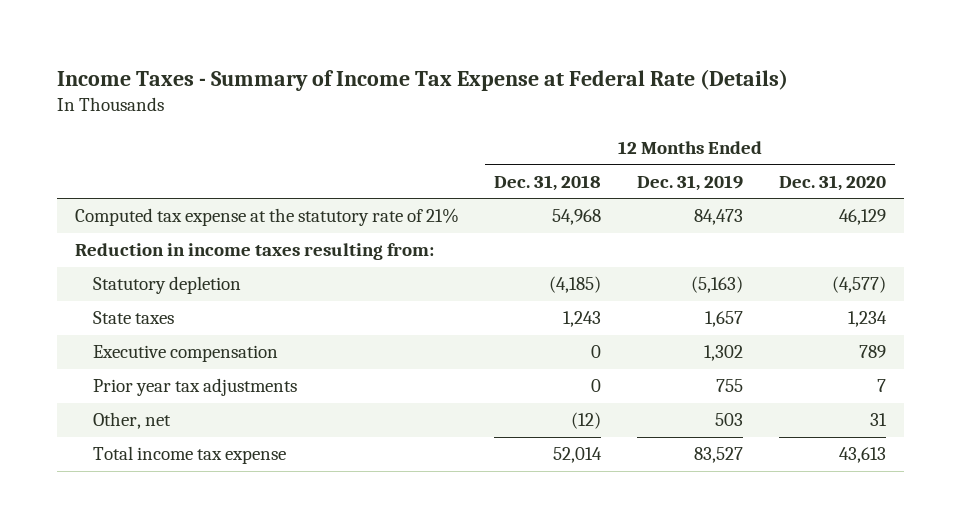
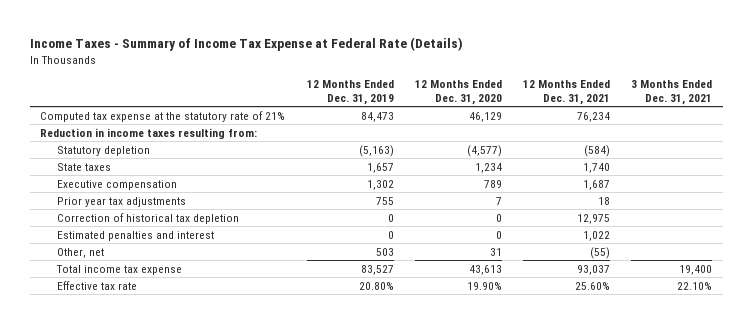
[494,174,602,191] Dec. 31, 2018 -> none
none -> [523,80,611,105] 12 Months Ended Dec. 31, 2021
none -> [631,80,713,105] 3 Months Ended Dec. 31, 2021
none -> [56,212,239,224] Correction of historical tax depletion
none -> [56,230,214,241] Estimated penalties and interest
none -> [56,280,137,290] Effective tax rate

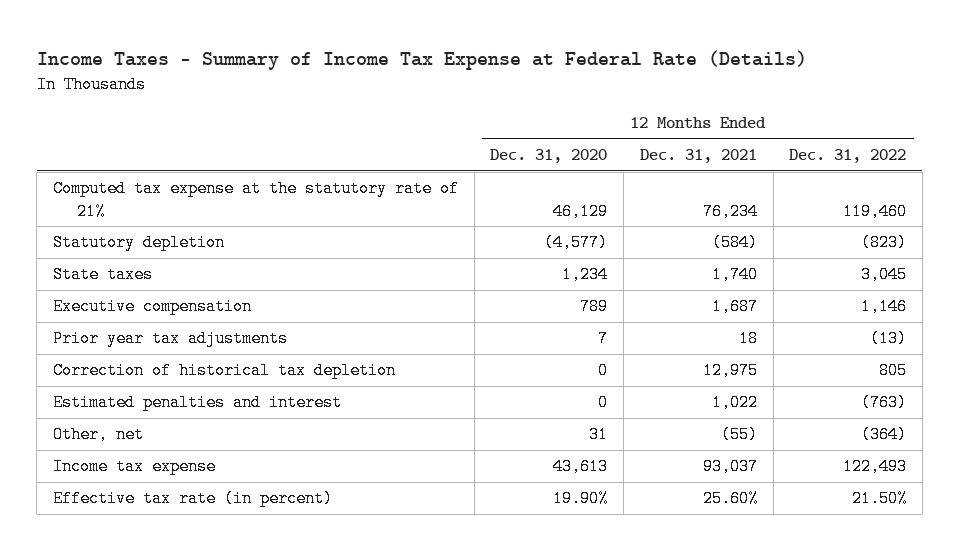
[306,80,394,105] 12 Months Ended Dec. 31, 2019 -> none
[631,80,713,105] 3 Months Ended Dec. 31, 2021 -> none
none -> [789,149,907,164] Dec. 31, 2022
[40,127,258,139] Reduction in income taxes resulting from: -> none
[55,264,182,275] Total income tax expense -> [52,458,216,476] Income tax expense
[56,280,137,290] Effective tax rate -> [52,490,333,508] Effective tax rate (in percent)

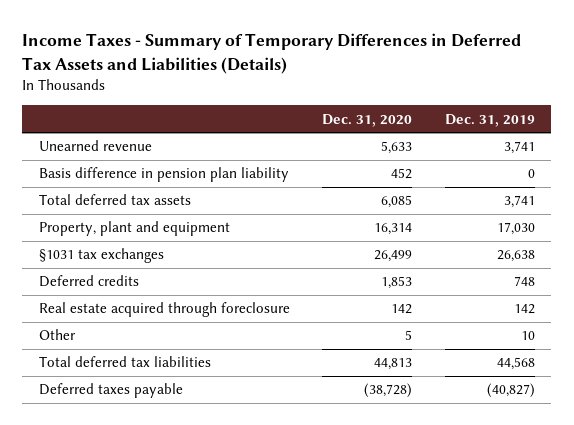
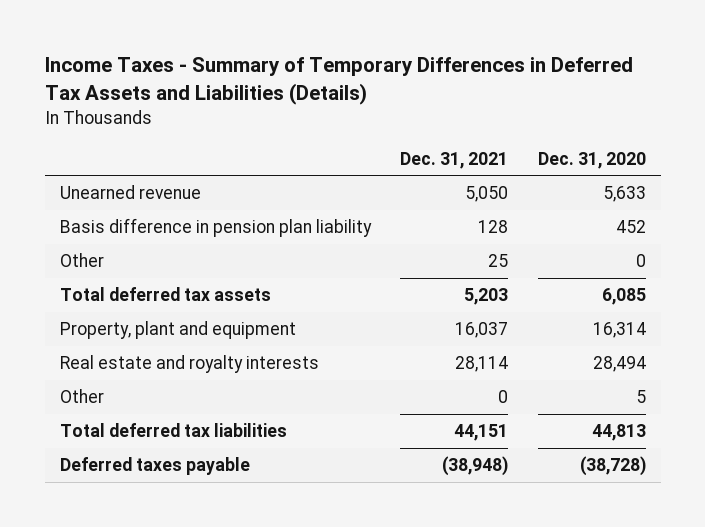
[444,113,535,127] Dec. 31, 2019 -> none
none -> [400,151,509,169] Dec. 31, 2021
none -> [59,253,104,268] Other
[38,248,164,264] §1031 tax exchanges -> none
[38,275,139,288] Deferred credits -> none
[38,302,290,318] Real estate acquired through foreclosure -> none
none -> [59,355,319,374] Real estate and royalty interests

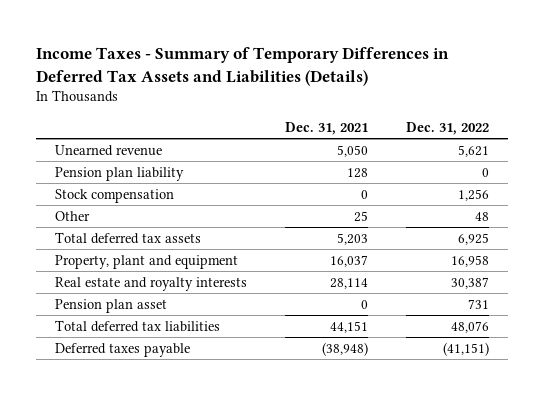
[537,151,646,169] Dec. 31, 2020 -> none
none -> [406,121,490,135] Dec. 31, 2022
[59,218,372,238] Basis difference in pension plan liability -> [55,166,185,181] Pension plan liability
none -> [55,188,175,203] Stock compensation
[59,389,104,404] Other -> none
none -> [55,298,168,313] Pension plan asset

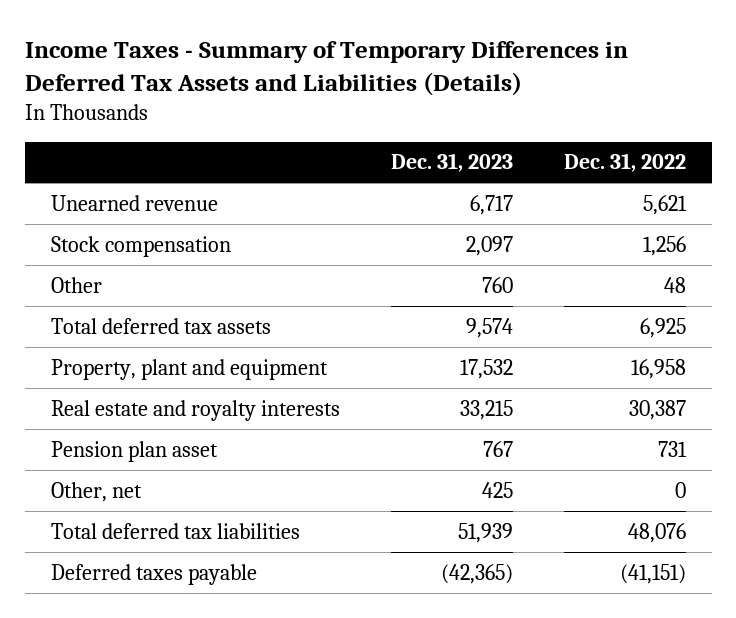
[285,121,369,135] Dec. 31, 2021 -> none
none -> [390,153,513,173] Dec. 31, 2023
[55,166,185,181] Pension plan liability -> none
none -> [50,481,142,502] Other, net

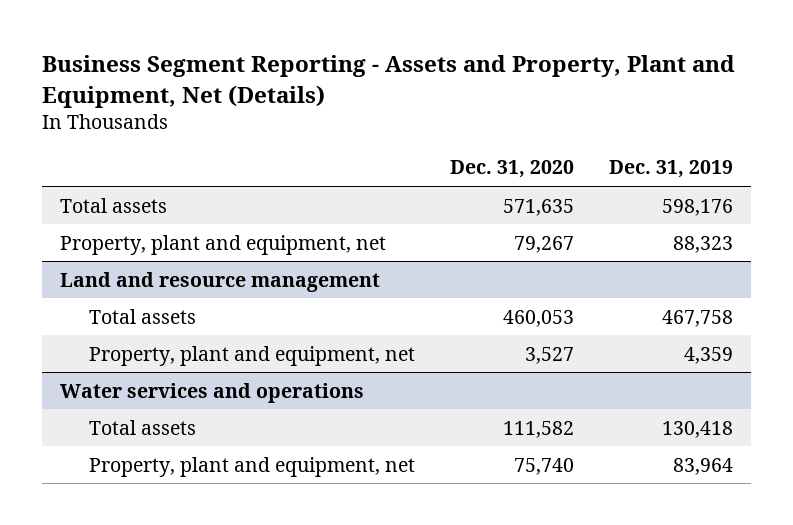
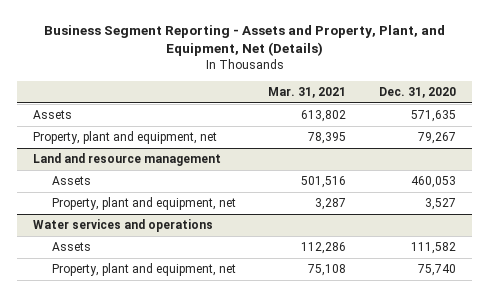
[42,55,736,108] Business Segment Reporting - Assets and Property, Plant and Equipment, Net (Details) -> [43,25,445,57] Business Segment Reporting - Assets and Property, Plant, and Equipment, Net (Details)
[608,160,733,179] Dec. 31, 2019 -> none
none -> [268,87,347,99] Mar. 31, 2021
[59,197,167,213] Total assets -> [33,110,73,120] Assets
[88,308,196,324] Total assets -> [51,176,91,186] Assets
[88,419,196,435] Total assets -> [51,242,91,252] Assets

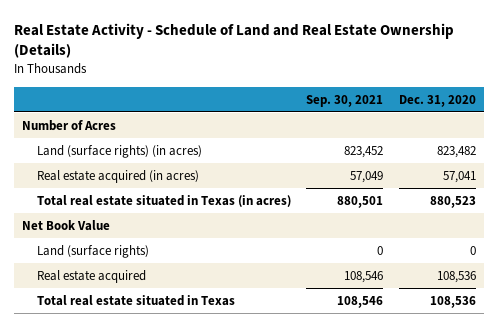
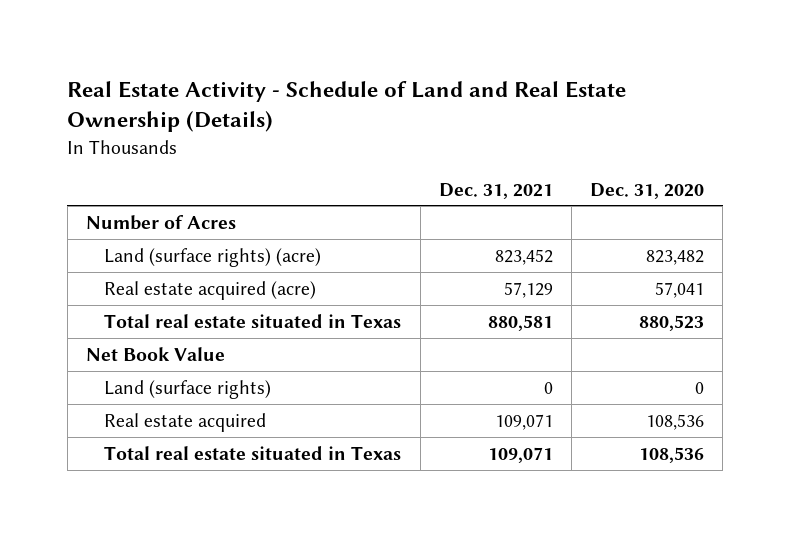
[306,94,384,107] Sep. 30, 2021 -> none
none -> [438,182,553,199] Dec. 31, 2021
[36,144,202,158] Land (surface rights) (in acres) -> [104,247,322,267] Land (surface rights) (acre)
[36,169,199,183] Real estate acquired (in acres) -> [104,280,317,300] Real estate acquired (acre)
[36,194,291,207] Total real estate situated in Texas (in acres) -> [104,313,402,328] Total real estate situated in Texas

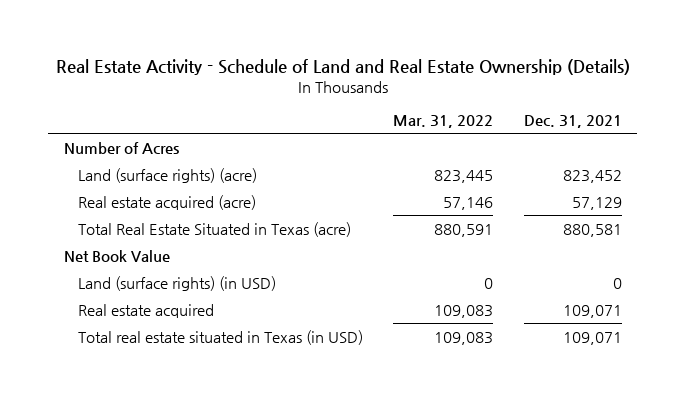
[590,182,705,199] Dec. 31, 2020 -> none
none -> [393,115,494,129] Mar. 31, 2022
[104,313,402,328] Total real estate situated in Texas -> [77,221,351,237] Total Real Estate Situated in Texas (acre)
[104,379,272,399] Land (surface rights) -> [77,275,276,291] Land (surface rights) (in USD)
[104,445,402,460] Total real estate situated in Texas -> [77,329,363,345] Total real estate situated in Texas (in USD)

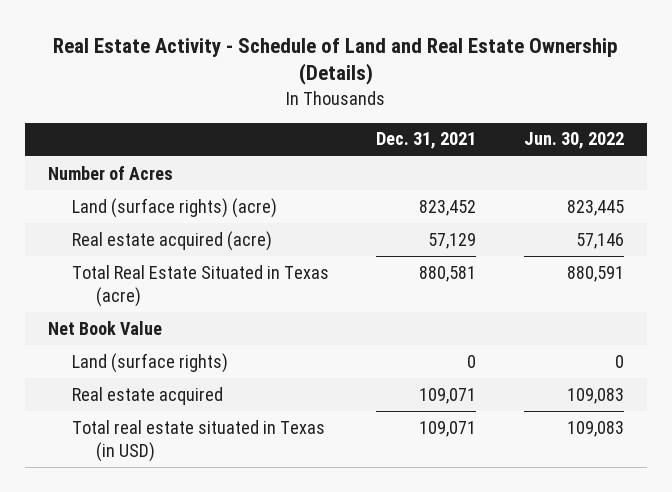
[393,115,494,129] Mar. 31, 2022 -> none
none -> [523,132,624,150] Jun. 30, 2022
[77,275,276,291] Land (surface rights) (in USD) -> [72,352,229,373] Land (surface rights)

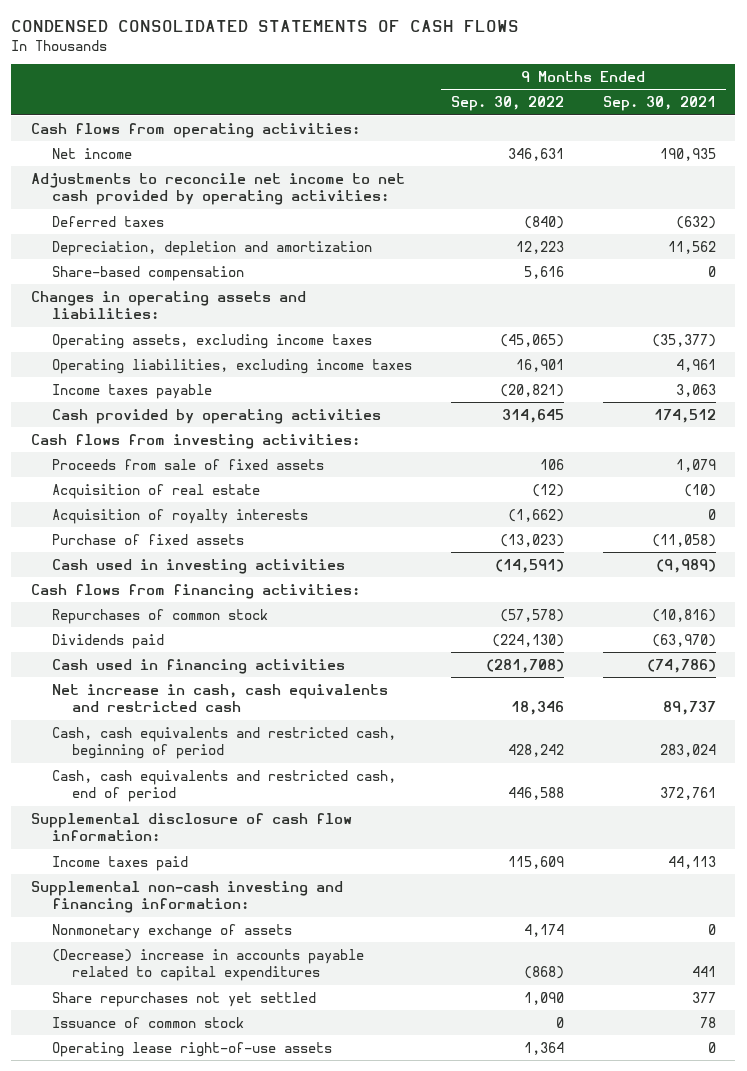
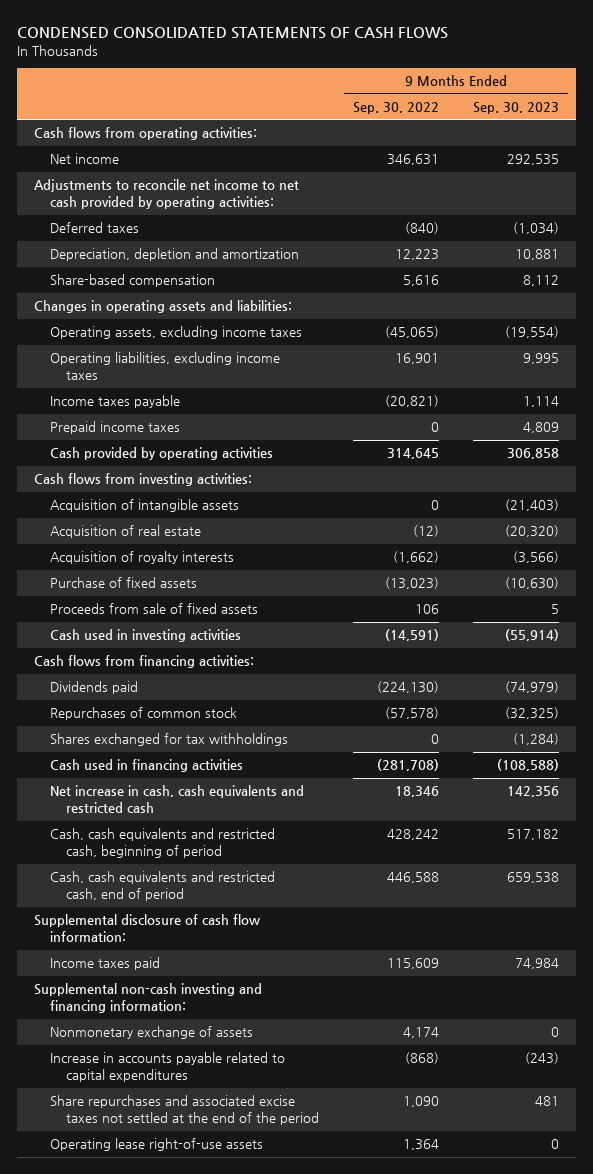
[602,96,716,112] Sep. 30, 2021 -> none
none -> [473,101,560,114] Sep. 30, 2023
none -> [49,421,180,435] Prepaid income taxes
none -> [49,499,239,513] Acquisition of intangible assets
[51,458,324,470] Proceeds from sale of fixed assets -> [49,603,258,615] Proceeds from sale of fixed assets
[51,608,268,624] Repurchases of common stock -> [49,707,237,721] Repurchases of common stock
none -> [49,733,288,747] Shares exchanged for tax withholdings
[51,1016,244,1028] Issuance of common stock -> none
[51,948,364,982] (Decrease) increase in accounts payable related to capital expenditures -> [49,1052,285,1083] Increase in accounts payable related to capital expenditures
[51,991,316,1007] Share repurchases not yet settled -> [49,1095,319,1126] Share repurchases and associated excise taxes not settled at the end of the period

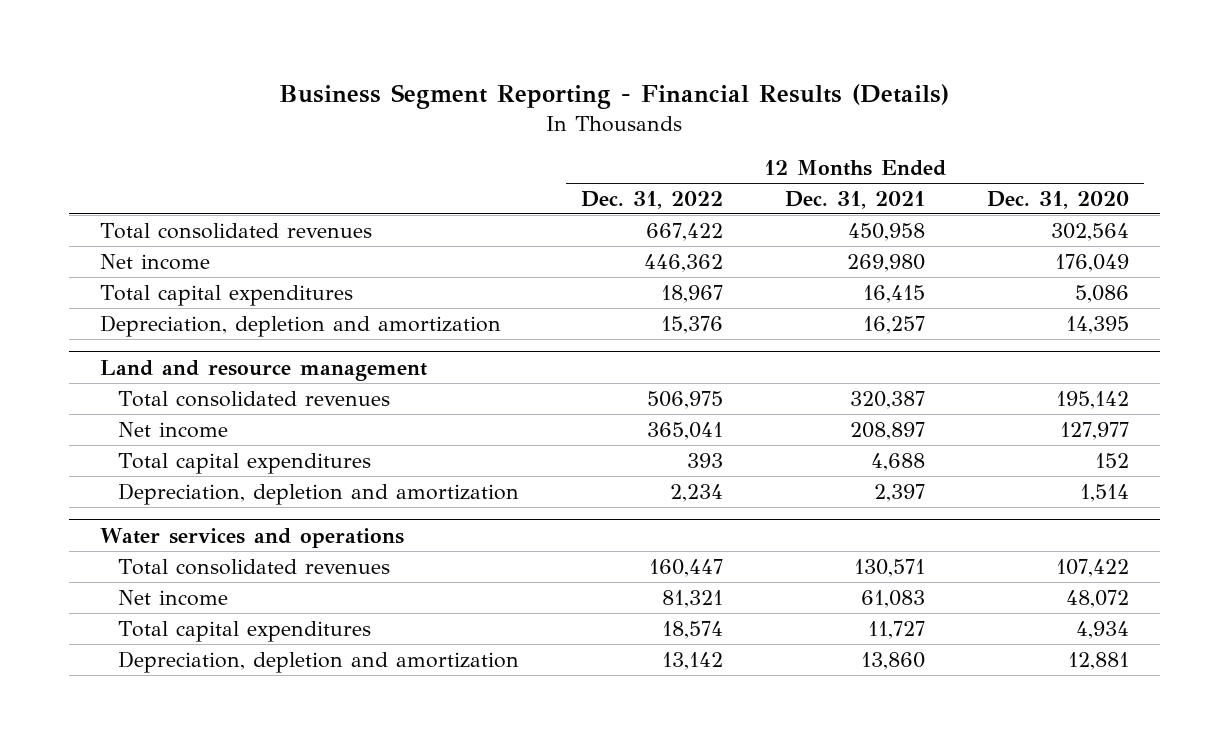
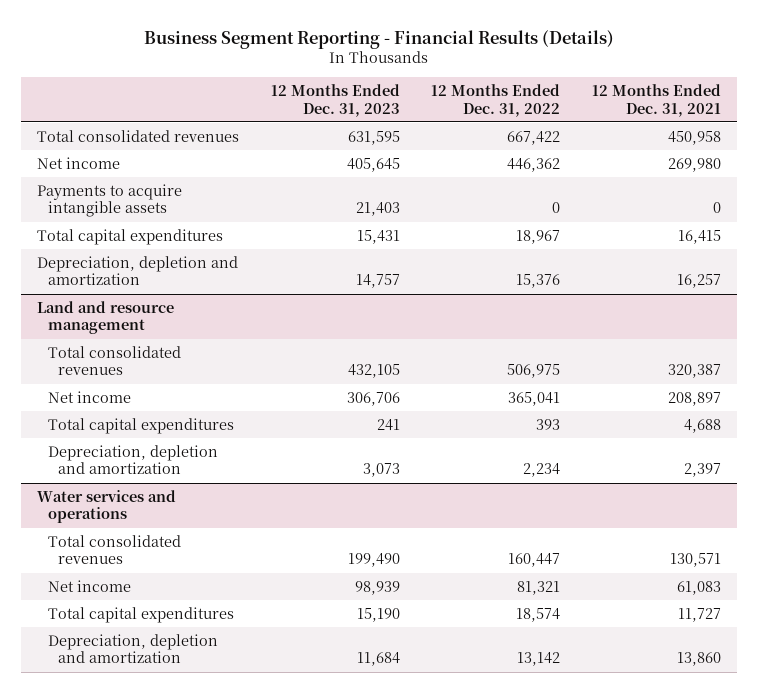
[986,190,1129,209] Dec. 31, 2020 -> none
none -> [270,83,400,117] 12 Months Ended Dec. 31, 2023
none -> [37,183,183,218] Payments to acquire intangible assets

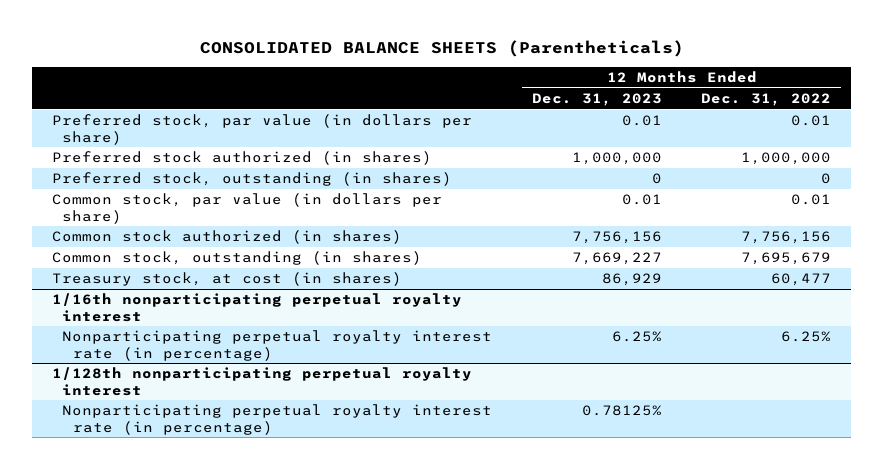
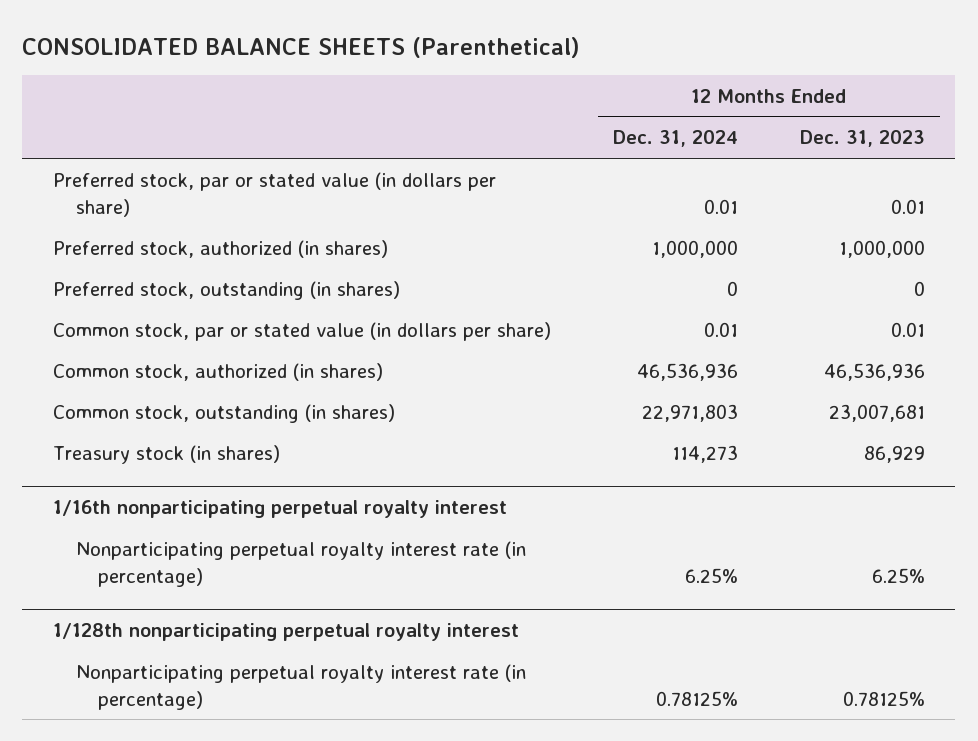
[199,40,684,58] CONSOLIDATED BALANCE SHEETS (Parentheticals) -> [22,36,581,58] CONSOLIDATED BALANCE SHEETS (Parenthetical)
[701,93,832,107] Dec. 31, 2022 -> none
none -> [612,130,738,148] Dec. 31, 2024
[51,114,472,145] Preferred stock, par value (in dollars per share) -> [53,171,497,217] Preferred stock, par or stated value (in dollars per share)
[51,151,432,166] Preferred stock authorized (in shares) -> [53,239,389,258] Preferred stock, authorized (in shares)
[51,193,442,224] Common stock, par value (in dollars per share) -> [53,321,552,341] Common stock, par or stated value (in dollars per share)
[51,230,402,245] Common stock authorized (in shares) -> [53,362,384,381] Common stock, authorized (in shares)
[571,231,662,245] 7,756,156 -> [823,362,925,381] 46,536,936
[571,252,662,266] 7,669,227 -> [828,403,925,422] 23,007,681
[51,272,402,287] Treasury stock, at cost (in shares) -> [53,444,281,464] Treasury stock (in shares)

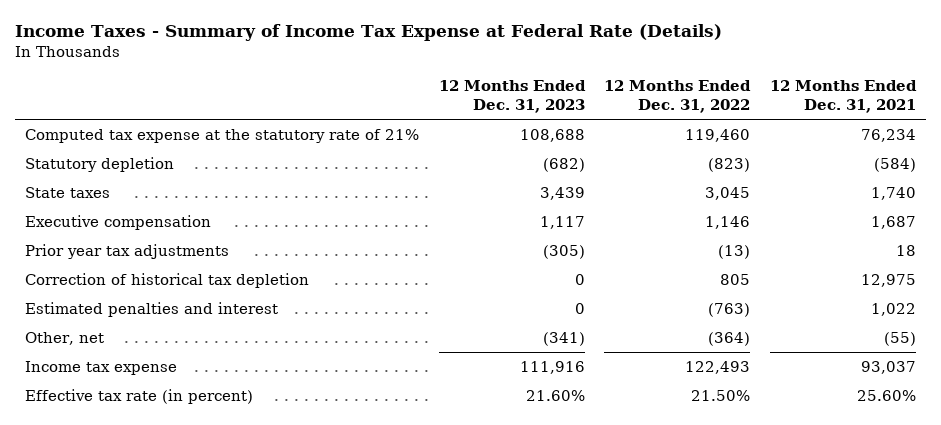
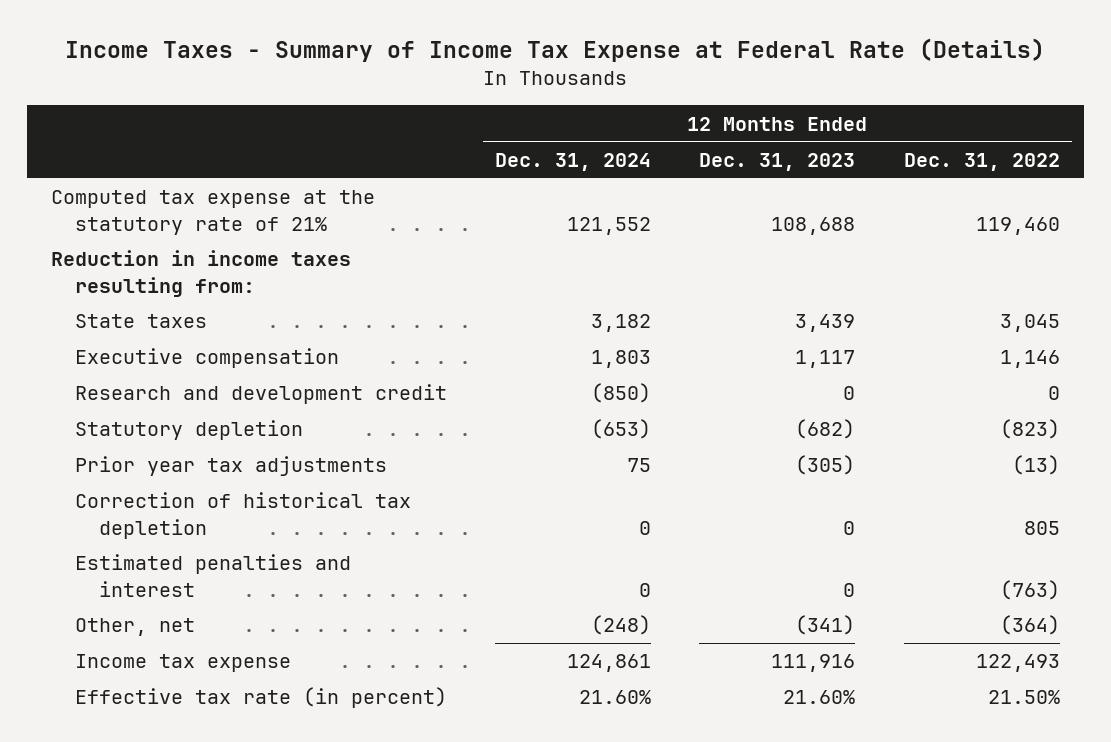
[769,80,917,113] 12 Months Ended Dec. 31, 2021 -> none
none -> [495,153,652,172] Dec. 31, 2024
none -> [50,250,351,297] Reduction in income taxes resulting from:
none -> [74,384,447,405] Research and development credit
[24,156,174,172] Statutory depletion -> [74,420,303,441] Statutory depletion

